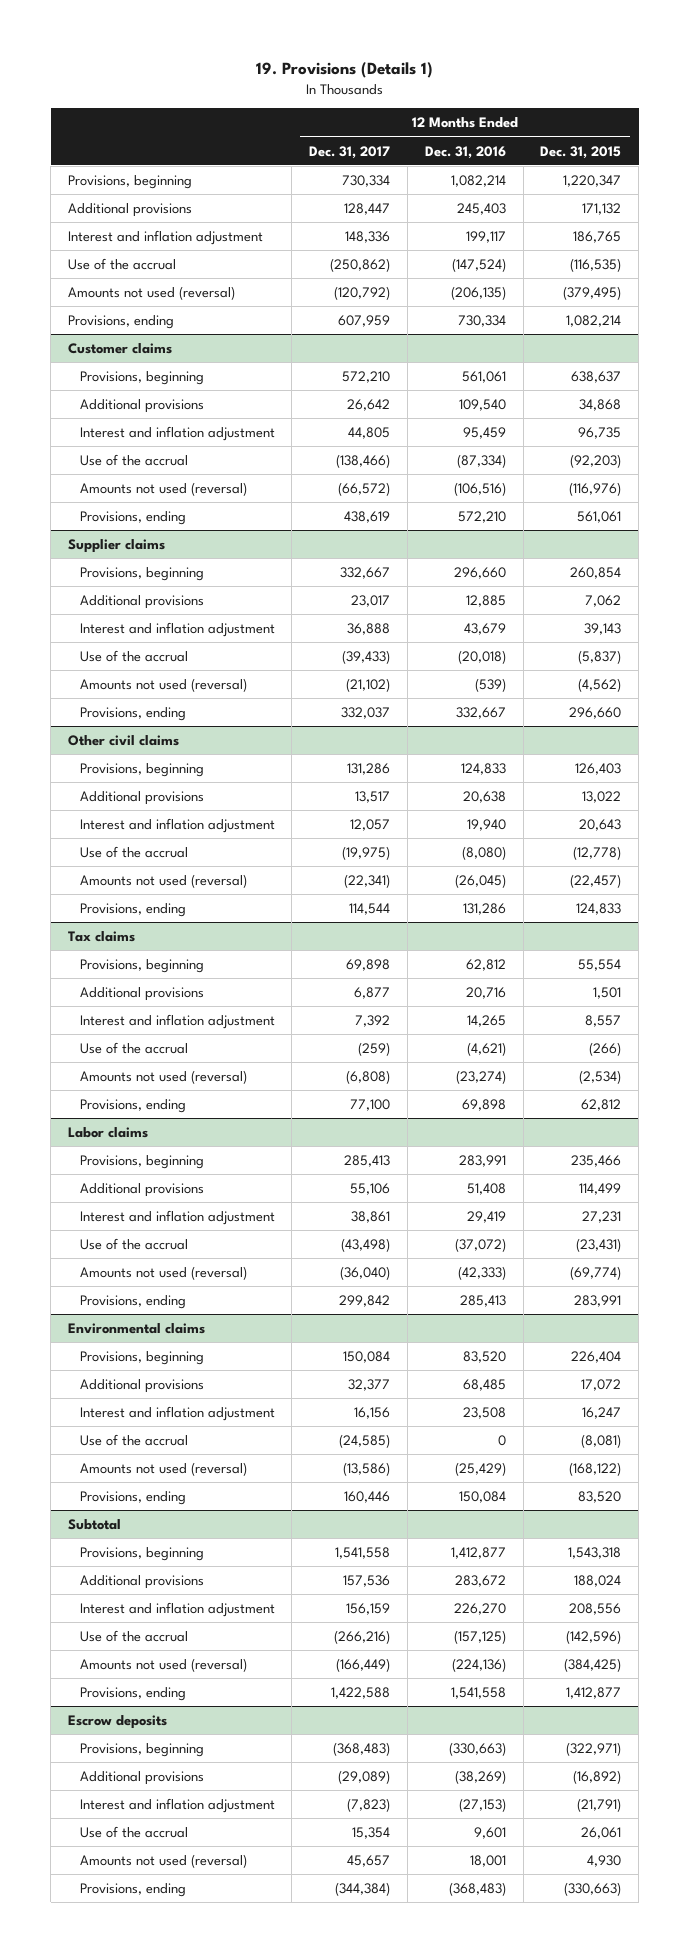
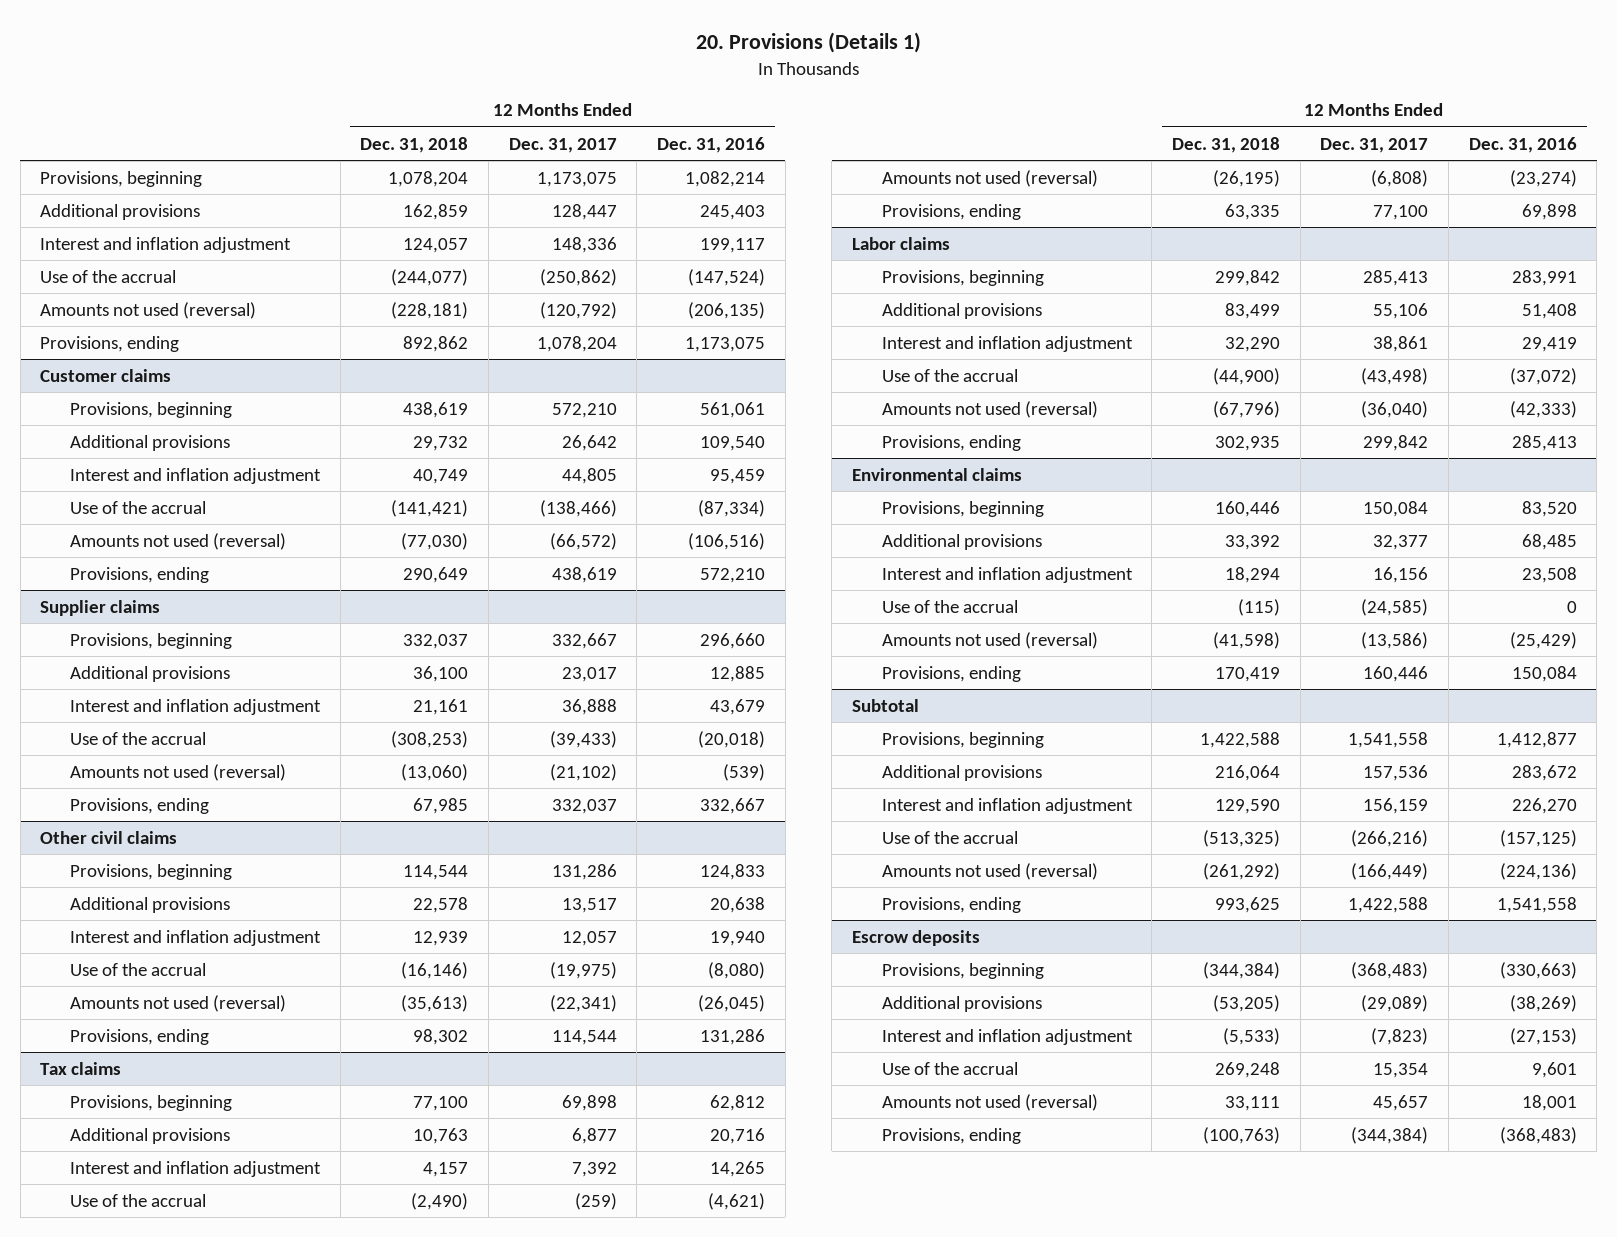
[255,61,433,78] 19. Provisions (Details 1) -> [695,32,921,54] 20. Provisions (Details 1)
[540,145,622,159] Dec. 31, 2015 -> none
none -> [360,136,469,153] Dec. 31, 2018
[342,174,391,187] 730,334 -> [536,171,617,187] 1,173,075
[338,314,391,327] 607,959 -> [536,335,617,352] 1,078,204
[457,314,506,327] 730,334 -> [684,336,765,352] 1,173,075

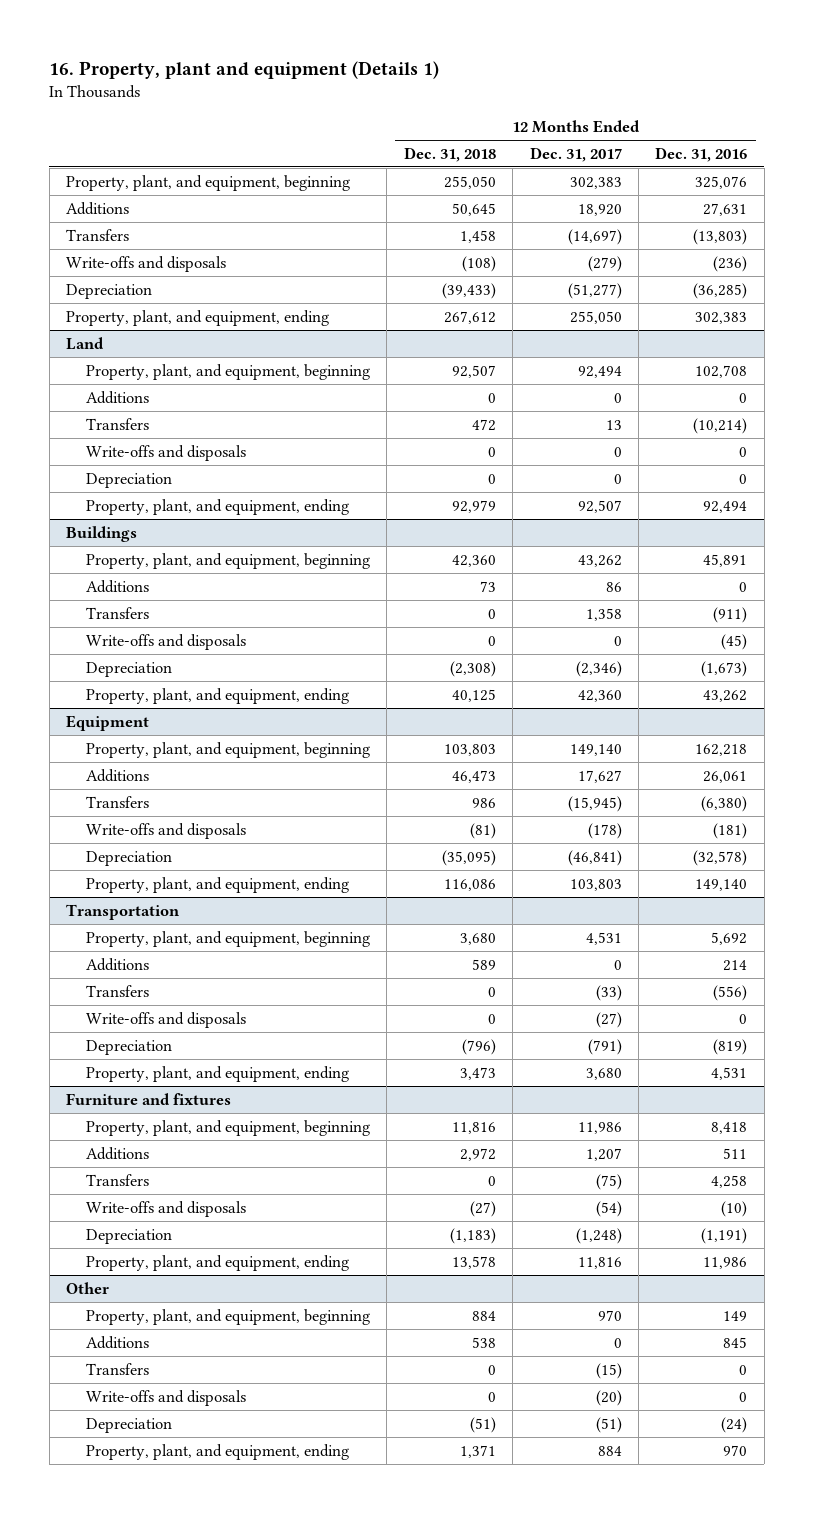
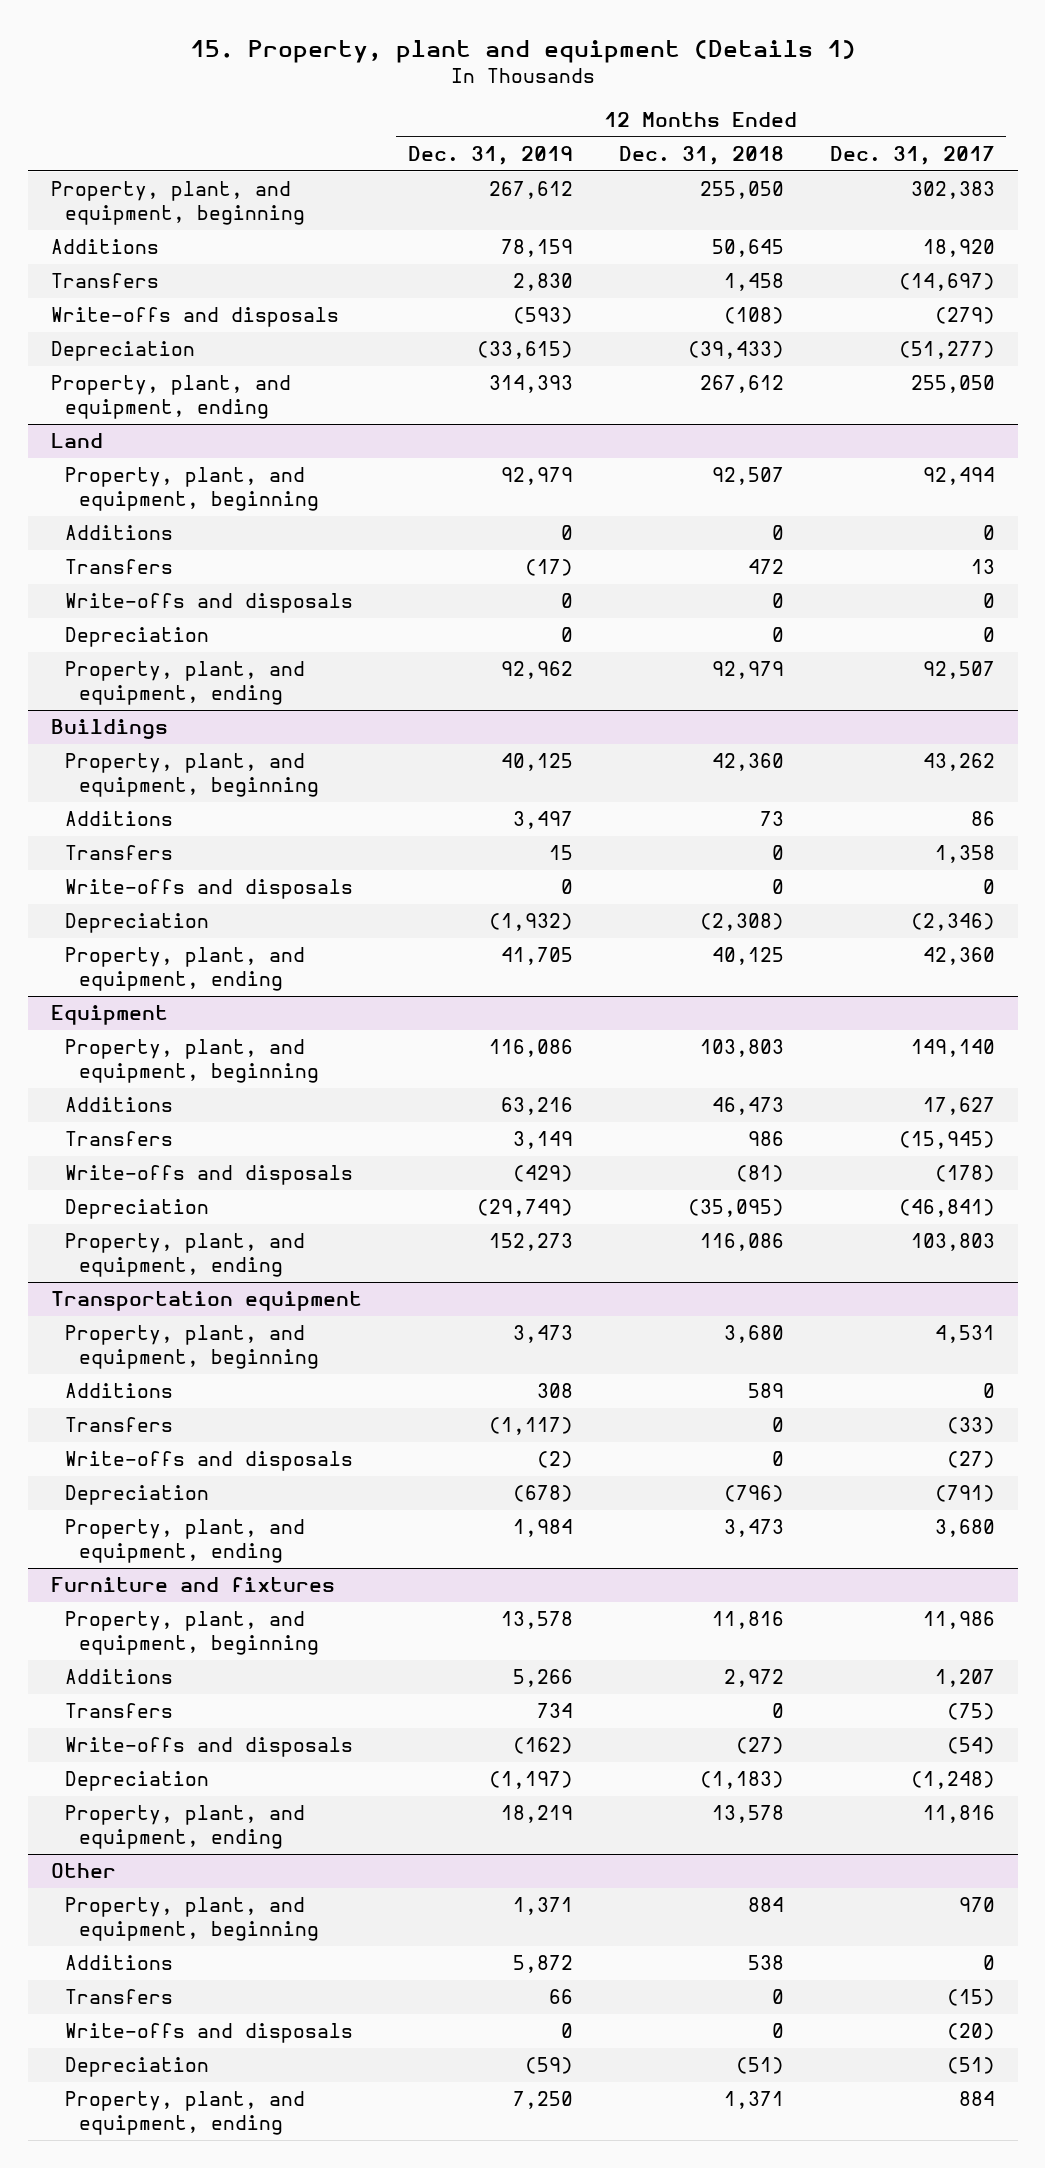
[49,60,440,79] 16. Property, plant and equipment (Details 1) -> [189,40,856,64] 15. Property, plant and equipment (Details 1)
[655,146,748,162] Dec. 31, 2016 -> none
none -> [407,145,573,165] Dec. 31, 2019
[66,903,181,920] Transportation -> [50,1291,362,1312] Transportation equipment

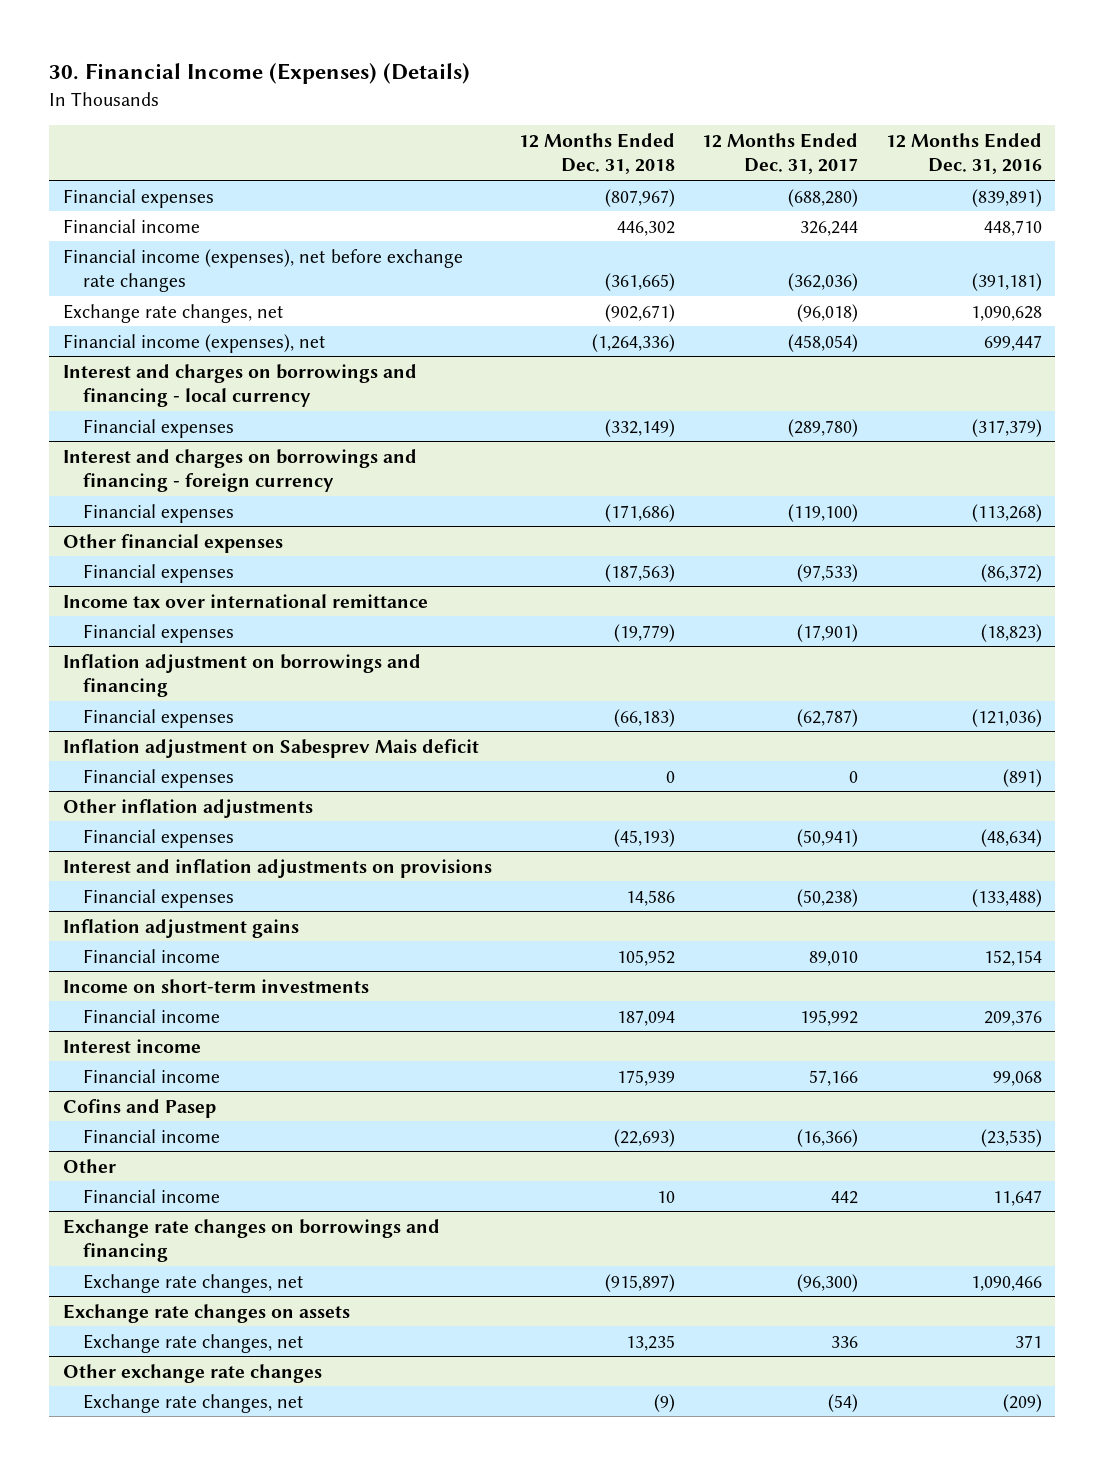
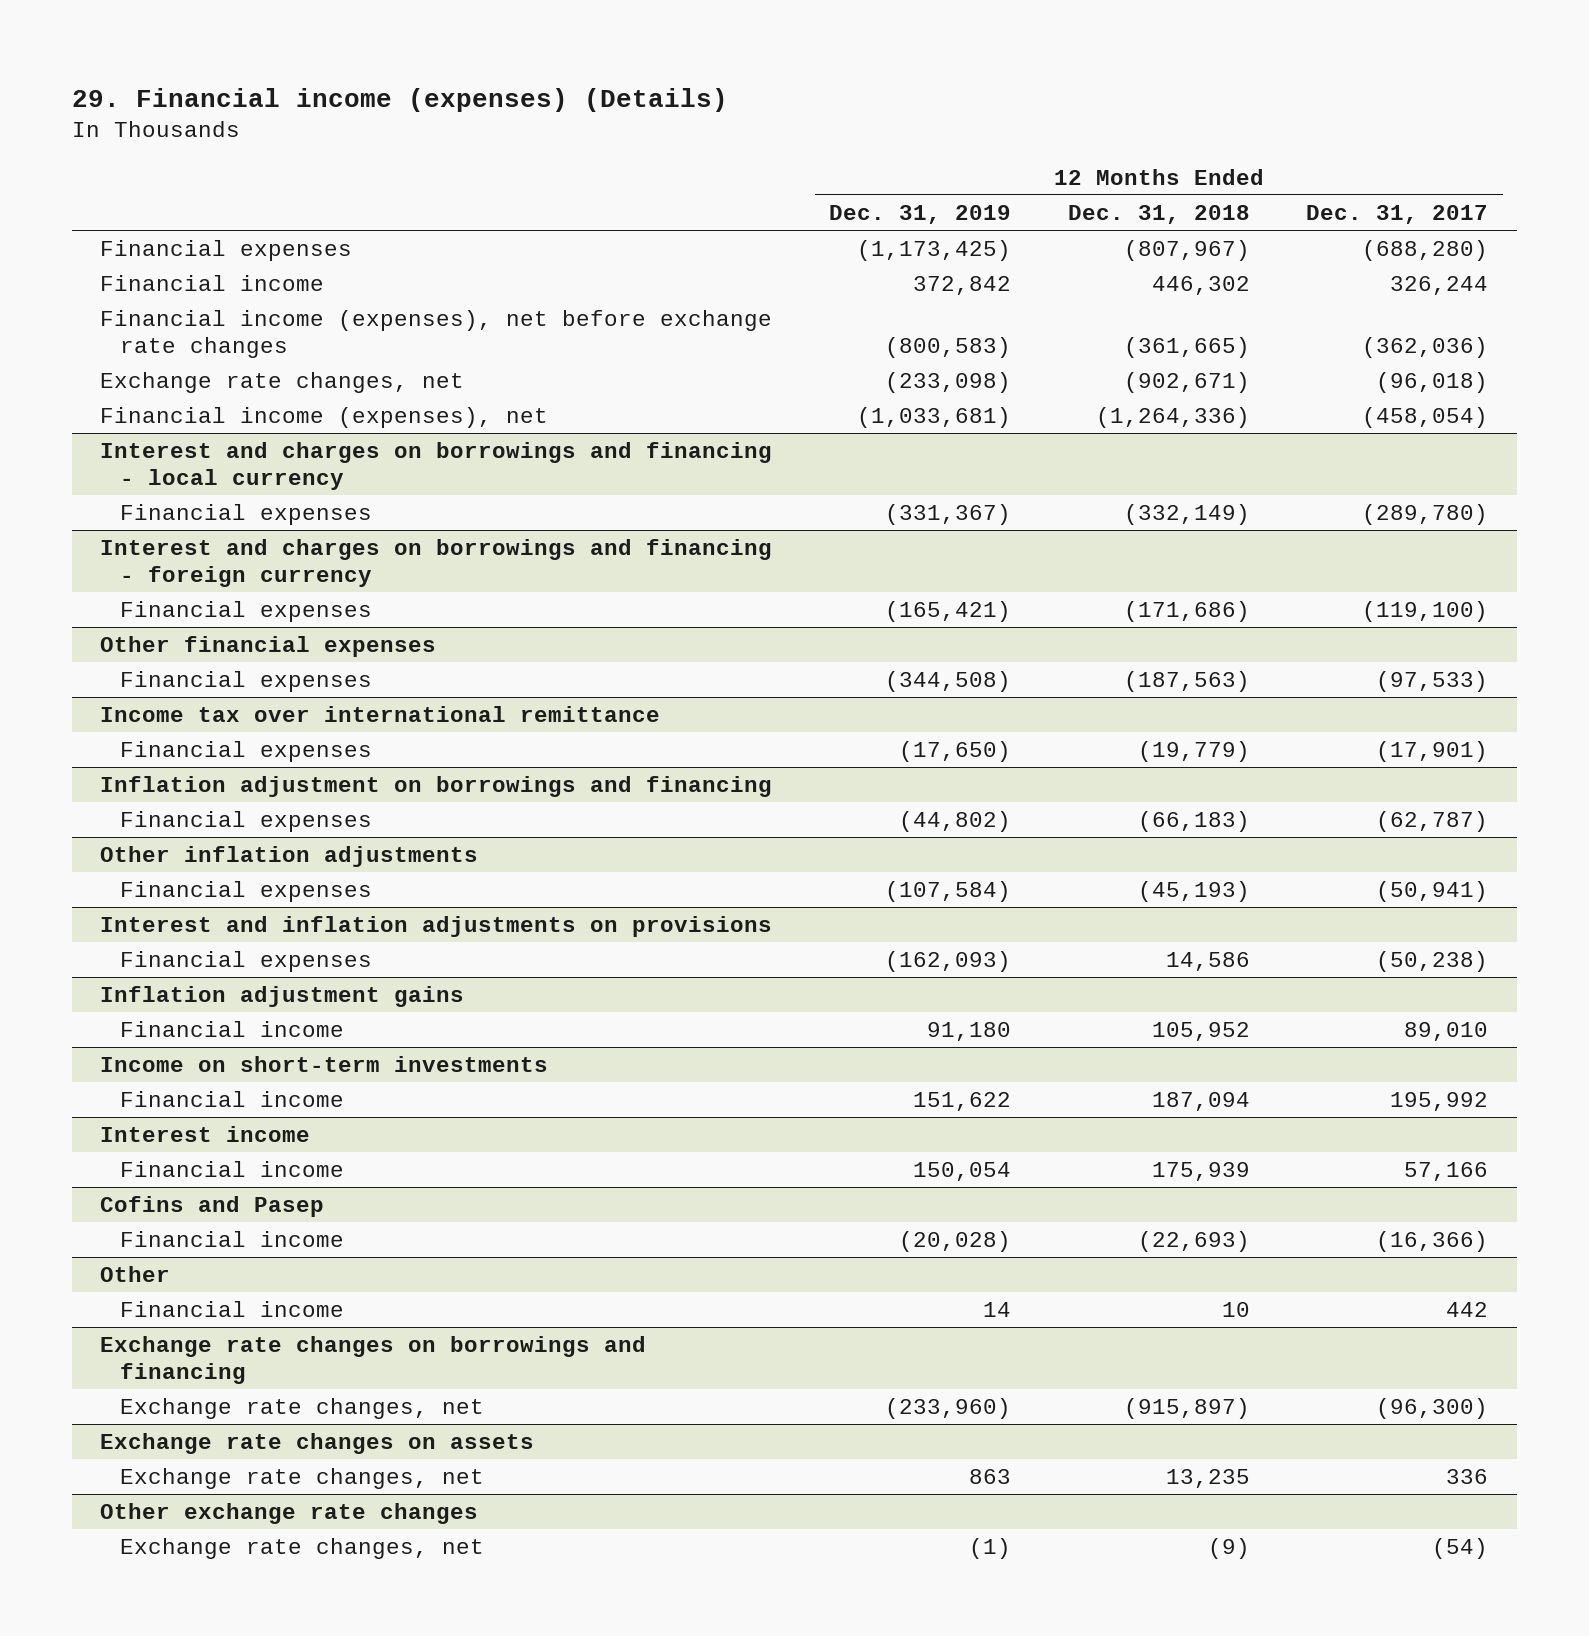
[48,63,470,85] 30. Financial Income (Expenses) (Details) -> [71,87,728,112] 29. Financial income (expenses) (Details)
[885,132,1042,175] 12 Months Ended Dec. 31, 2016 -> none
none -> [829,204,1012,224] Dec. 31, 2019
[62,738,479,758] Inflation adjustment on Sabesprev Mais deficit -> none
[82,768,234,788] Financial expenses -> none

